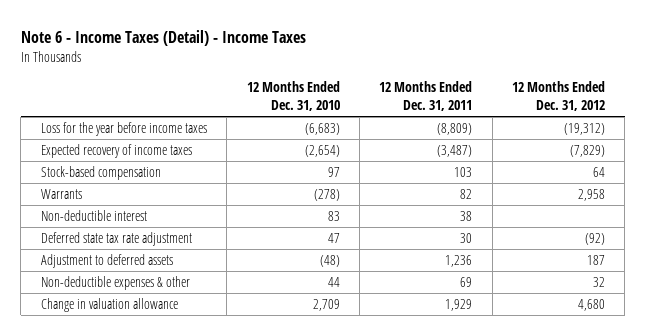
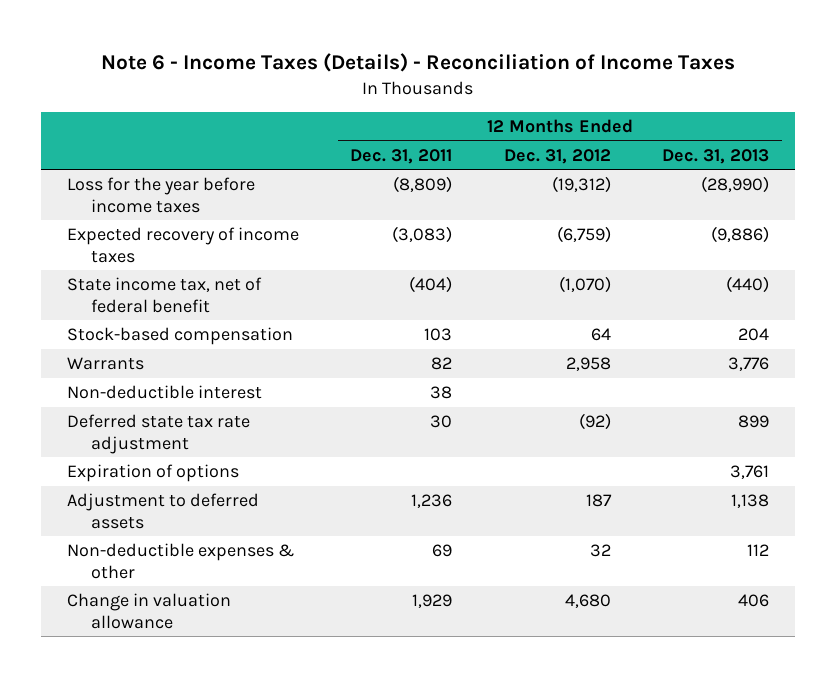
[20,29,306,46] Note 6 - Income Taxes (Detail) - Income Taxes -> [101,53,736,73] Note 6 - Income Taxes (Details) - Reconciliation of Income Taxes
[246,81,340,112] 12 Months Ended Dec. 31, 2010 -> none
none -> [662,148,770,164] Dec. 31, 2013
[437,145,473,158] (3,487) -> [392,226,453,244] (3,083)
[569,145,605,158] (7,829) -> [556,226,611,244] (6,759)
none -> [66,277,262,313] State income tax, net of federal benefit
none -> [66,464,239,483] Expiration of options

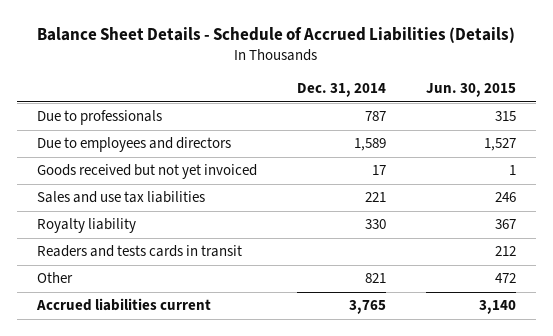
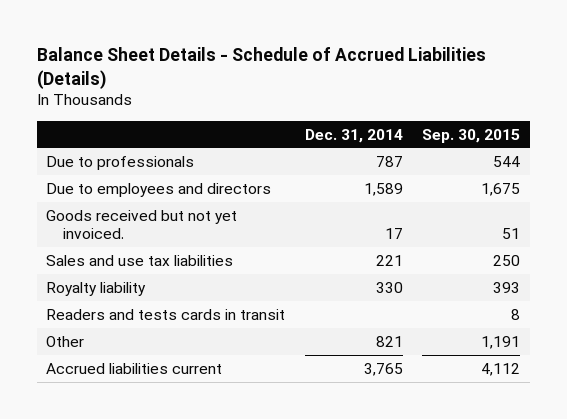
[426,82,517,97] Jun. 30, 2015 -> none
none -> [422,128,521,143] Sep. 30, 2015
[36,164,257,180] Goods received but not yet invoiced -> [46,209,238,240] Goods received but not yet invoiced.

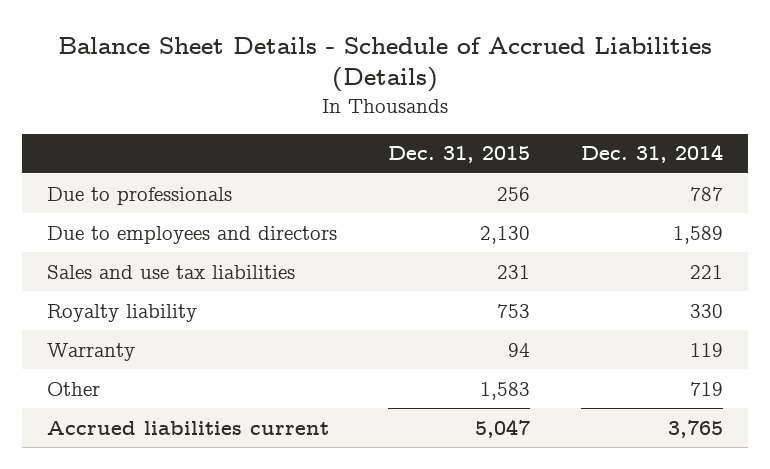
[422,128,521,143] Sep. 30, 2015 -> none
none -> [387,146,530,164] Dec. 31, 2015
[46,209,238,240] Goods received but not yet invoiced. -> none
[46,308,286,320] Readers and tests cards in transit -> none
none -> [47,342,136,361] Warranty
[375,335,403,347] 821 -> [689,381,723,396] 719

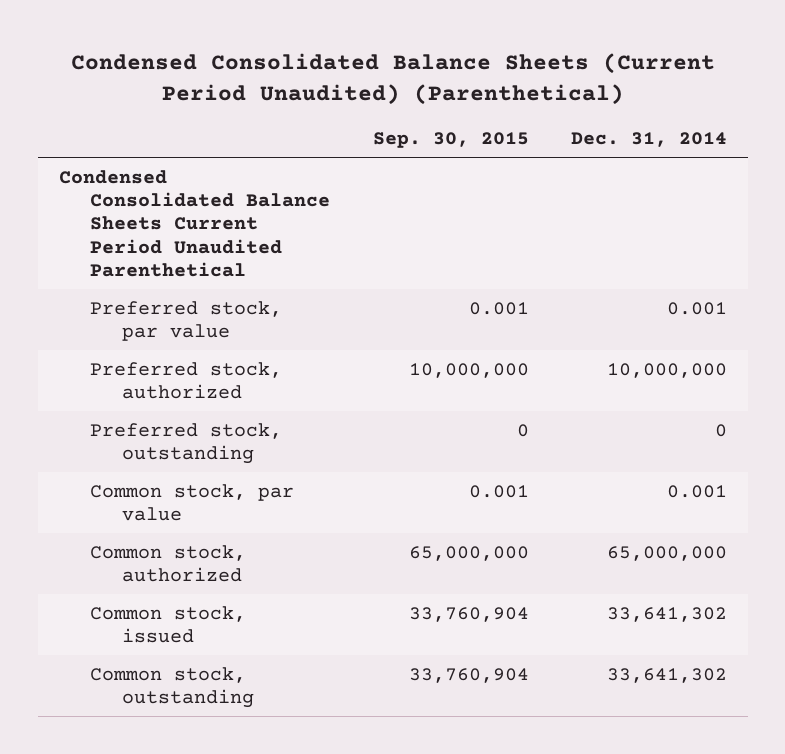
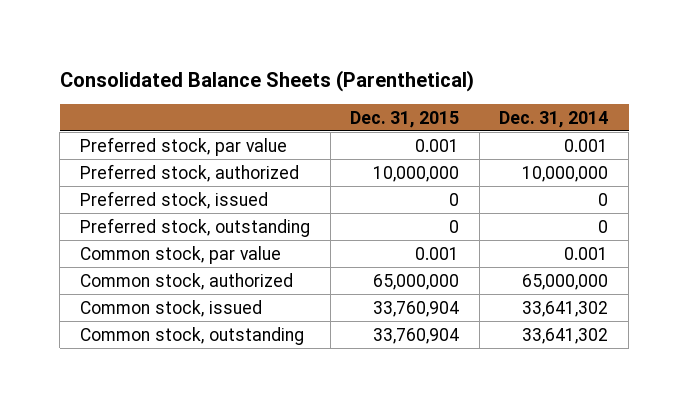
[70,52,715,105] Condensed Consolidated Balance Sheets (Current Period Unaudited) (Parenthetical) -> [59,69,474,92] Consolidated Balance Sheets (Parenthetical)
[372,132,529,149] Sep. 30, 2015 -> none
none -> [350,110,460,128] Dec. 31, 2015
[58,169,331,278] Condensed Consolidated Balance Sheets Current Period Unaudited Parenthetical -> none
none -> [79,190,268,209] Preferred stock, issued

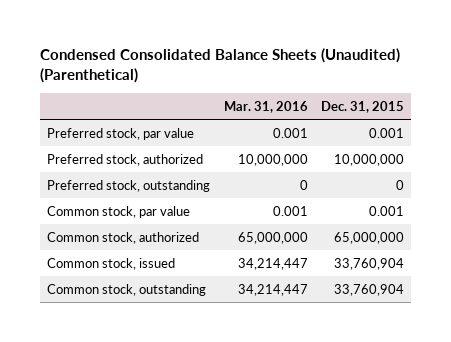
[59,69,474,92] Consolidated Balance Sheets (Parenthetical) -> [40,48,401,84] Condensed Consolidated Balance Sheets (Unaudited) (Parenthetical)
[499,110,609,128] Dec. 31, 2014 -> none
none -> [223,100,308,113] Mar. 31, 2016
[79,190,268,209] Preferred stock, issued -> none

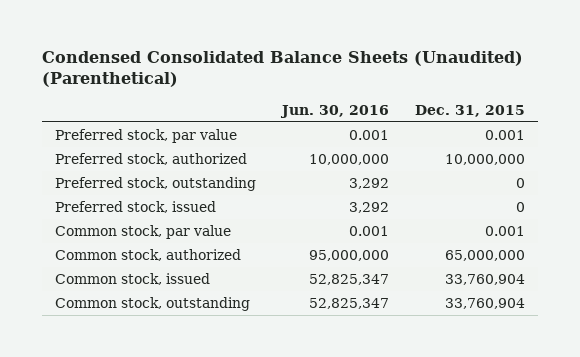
[223,100,308,113] Mar. 31, 2016 -> none
none -> [279,104,389,118] Jun. 30, 2016
none -> [55,200,217,213] Preferred stock, issued

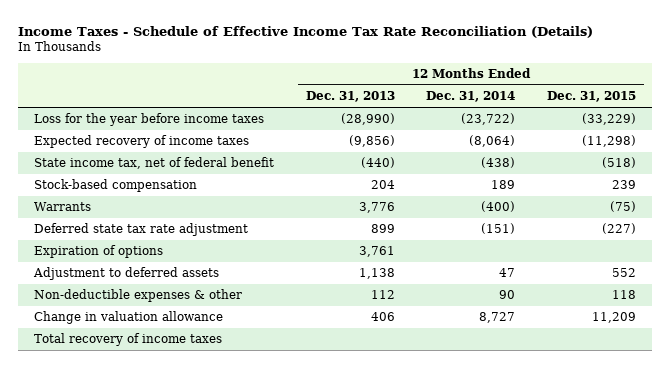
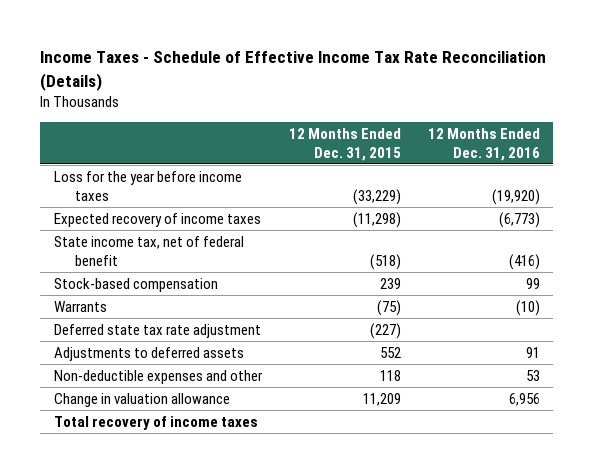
[305,91,395,103] Dec. 31, 2013 -> none
[426,91,516,103] Dec. 31, 2014 -> none
none -> [427,127,540,161] 12 Months Ended Dec. 31, 2016
[33,245,163,259] Expiration of options -> none
[32,267,219,281] Adjustment to deferred assets -> [53,346,244,361] Adjustments to deferred assets
[33,289,242,303] Non-deductible expenses & other -> [53,369,263,384] Non-deductible expenses and other

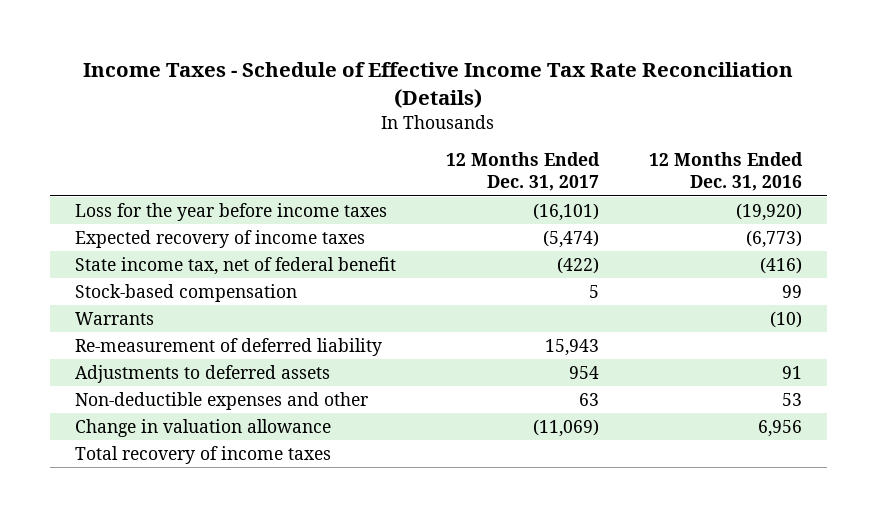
[288,127,401,161] 12 Months Ended Dec. 31, 2015 -> none
none -> [445,152,600,192] 12 Months Ended Dec. 31, 2017
[53,323,261,338] Deferred state tax rate adjustment -> [74,337,382,356] Re-measurement of deferred liability

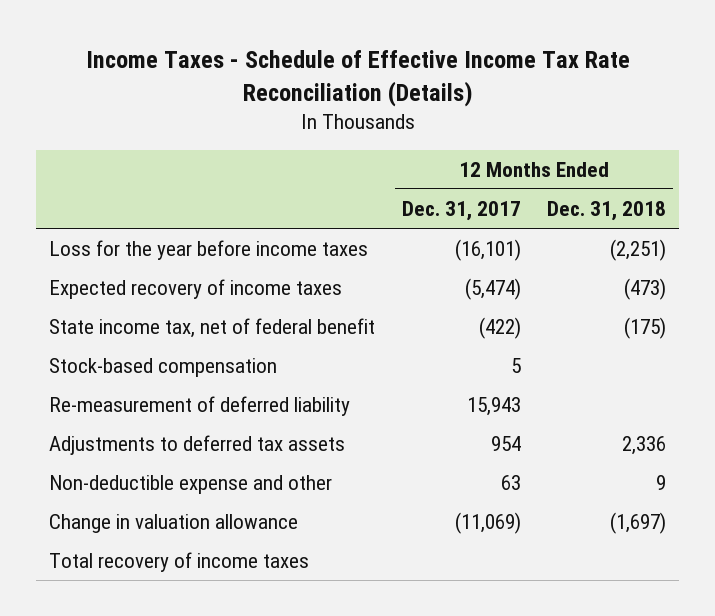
[648,152,803,192] 12 Months Ended Dec. 31, 2016 -> none
none -> [547,200,667,221] Dec. 31, 2018
[74,311,154,325] Warrants -> none
[74,364,330,383] Adjustments to deferred assets -> [49,435,346,456] Adjustments to deferred tax assets
[74,391,368,410] Non-deductible expenses and other -> [49,475,333,495] Non-deductible expense and other

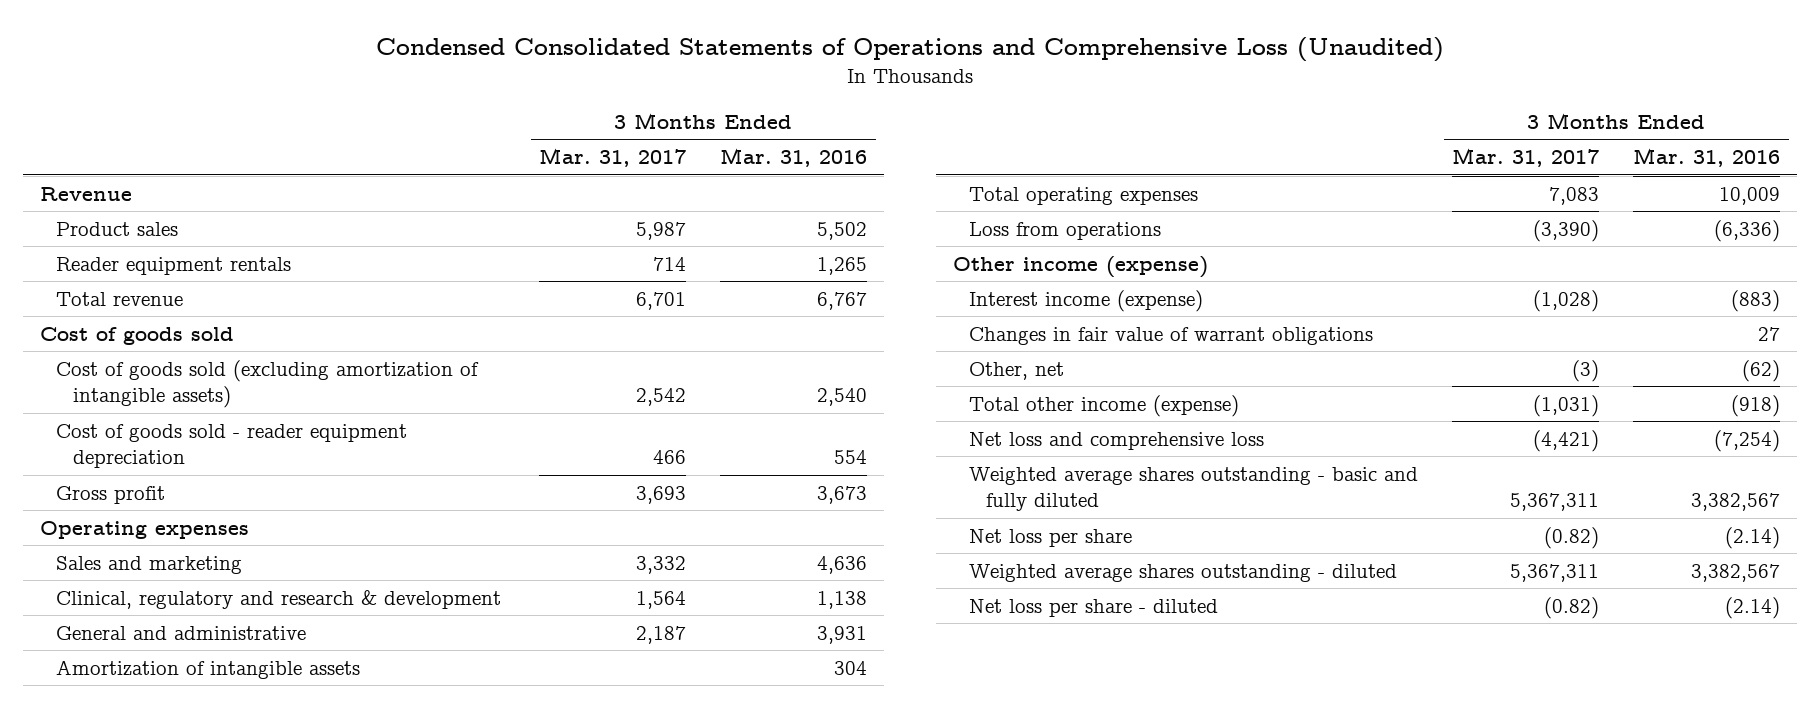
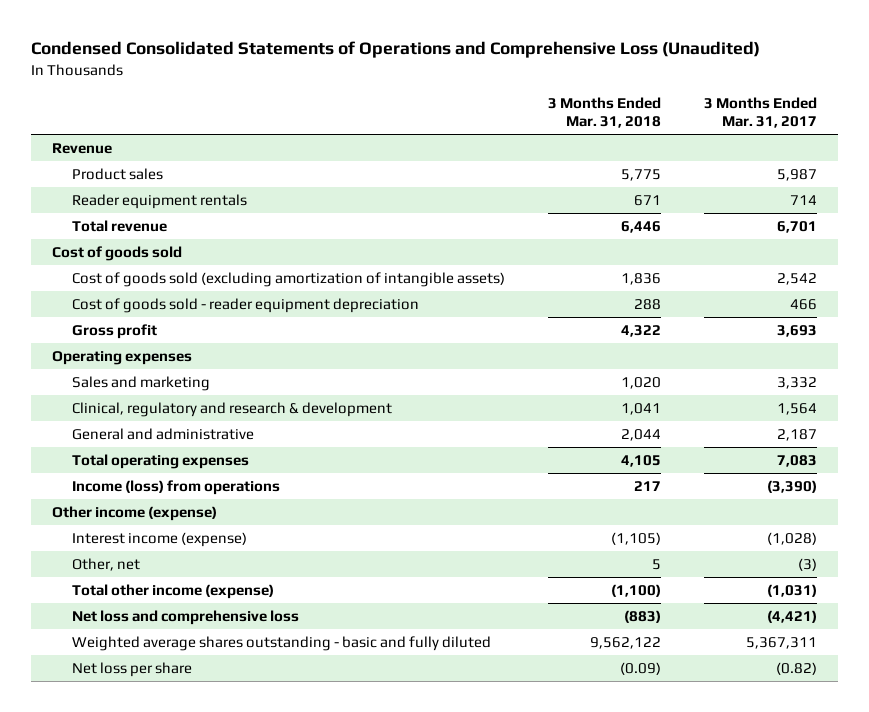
[720,148,868,168] Mar. 31, 2016 -> none
none -> [547,97,661,129] 3 Months Ended Mar. 31, 2018
[56,659,361,679] Amortization of intangible assets -> none
[969,221,1162,240] Loss from operations -> [72,480,281,496] Income (loss) from operations
[969,326,1374,345] Changes in fair value of warrant obligations -> none
[969,563,1398,582] Weighted average shares outstanding - diluted -> none
[969,598,1219,617] Net loss per share - diluted -> none

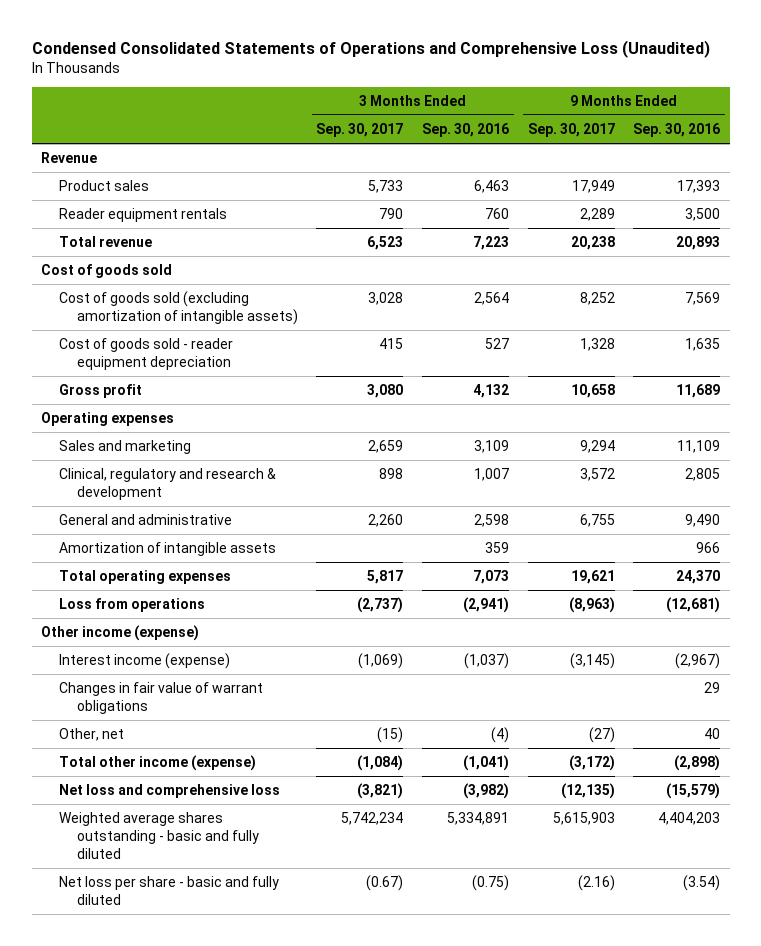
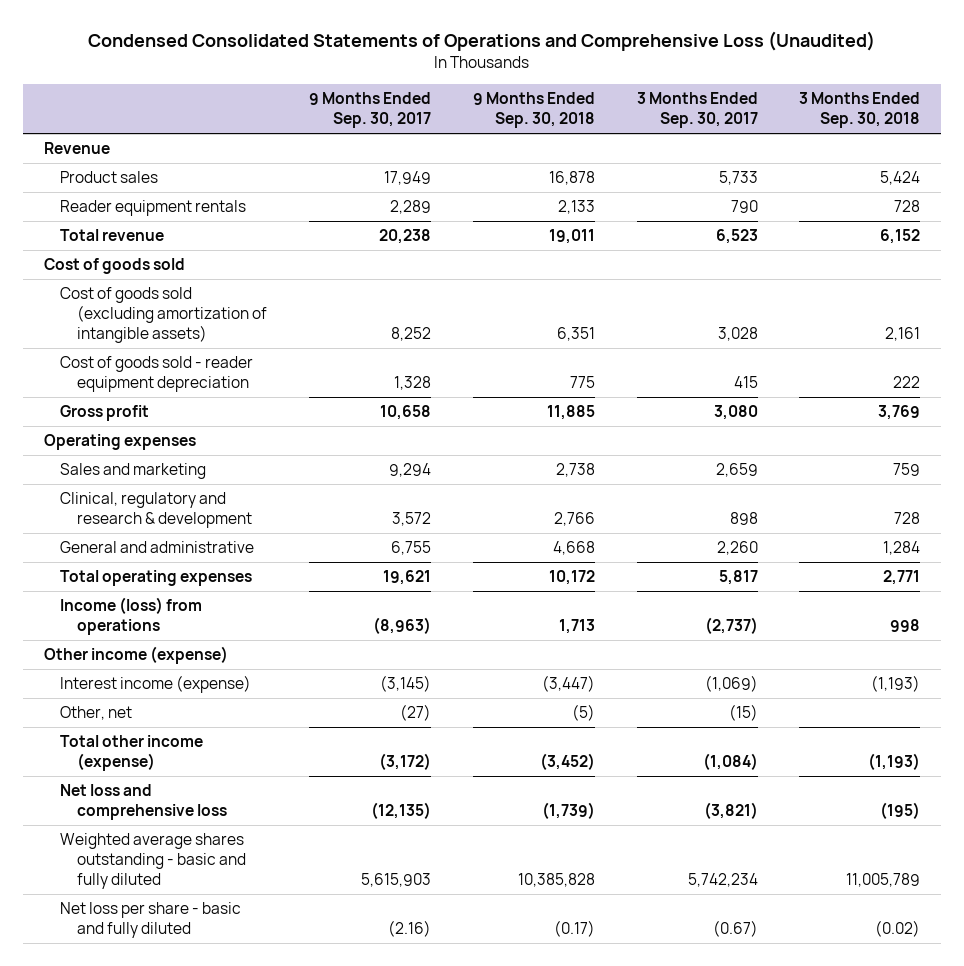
[421,123,509,138] Sep. 30, 2016 -> none
[633,123,721,138] Sep. 30, 2016 -> none
none -> [472,92,595,129] 9 Months Ended Sep. 30, 2018
none -> [799,92,921,129] 3 Months Ended Sep. 30, 2018
[58,542,276,557] Amortization of intangible assets -> none
[58,598,205,613] Loss from operations -> [60,597,203,636] Income (loss) from operations
[58,682,263,714] Changes in fair value of warrant obligations -> none

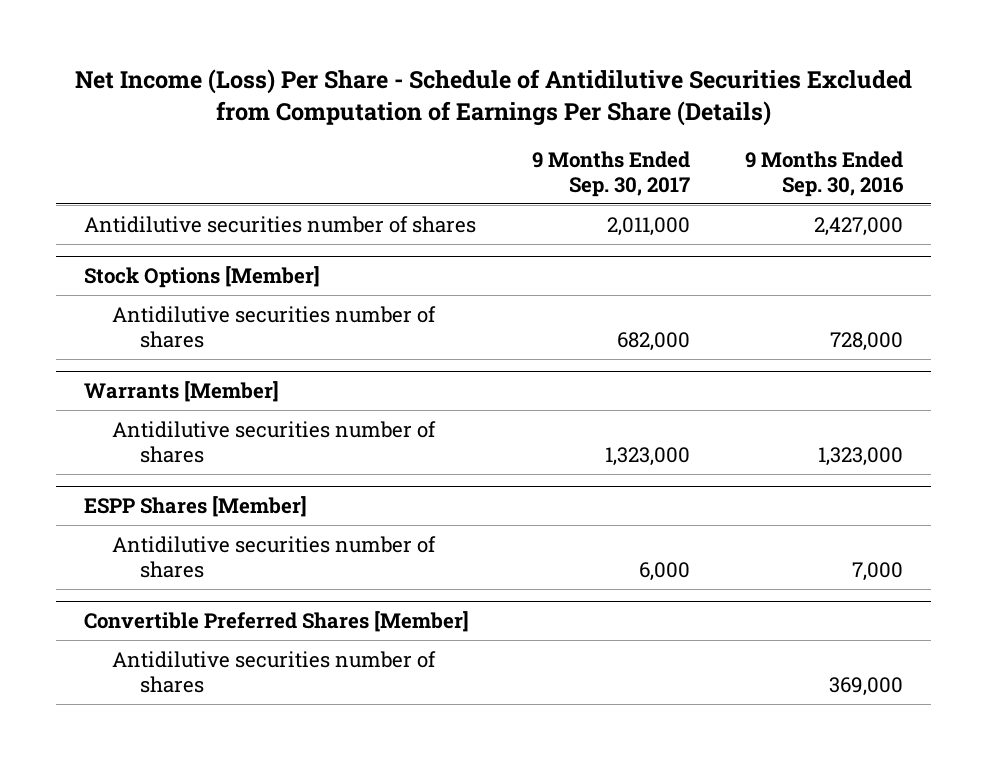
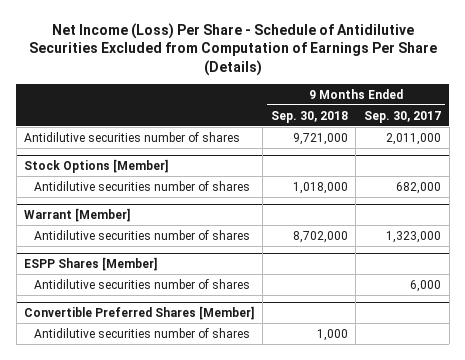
[745,150,905,197] 9 Months Ended Sep. 30, 2016 -> none
none -> [270,110,348,123] Sep. 30, 2018
[84,381,280,403] Warrants [Member] -> [24,207,131,222] Warrant [Member]

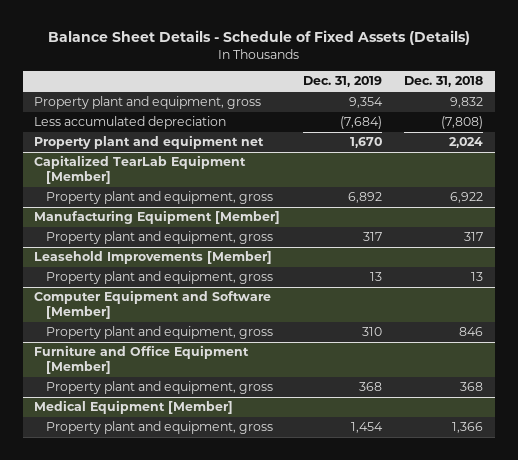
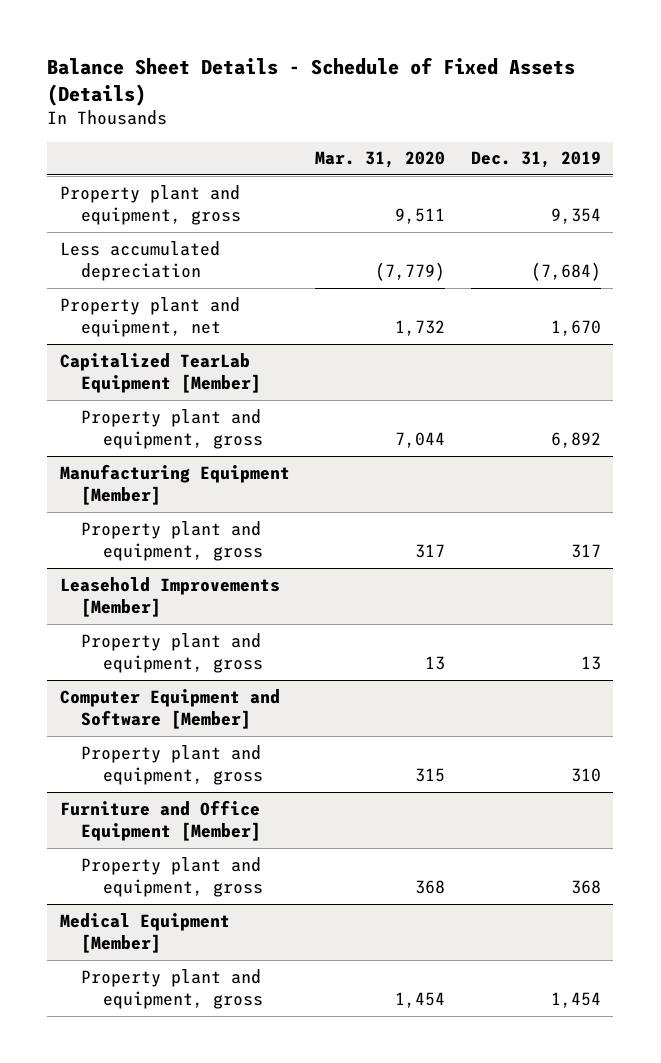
[404,76,484,88] Dec. 31, 2018 -> none
none -> [315,151,446,169] Mar. 31, 2020
[34,135,265,150] Property plant and equipment net -> [60,296,241,338] Property plant and equipment, net

